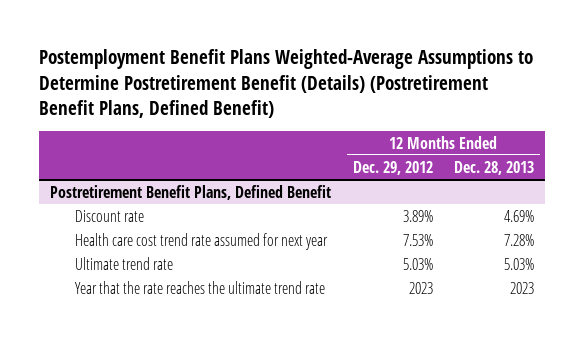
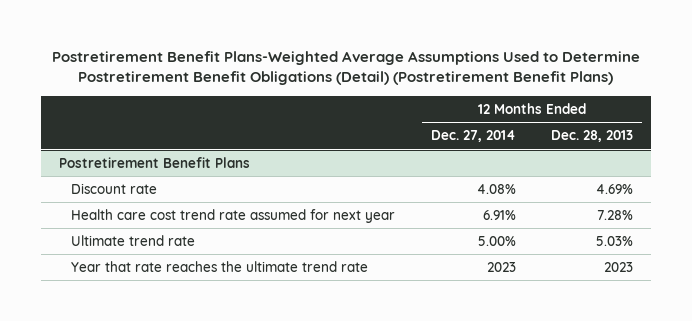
[39,49,534,118] Postemployment Benefit Plans Weighted-Average Assumptions to Determine Postretirement Benefit (Details) (Postretirement Benefit Plans, Defined Benefit) -> [52,50,641,86] Postretirement Benefit Plans-Weighted Average Assumptions Used to Determine Postretirement Benefit Obligations (Detail) (Postretirement Benefit Plans)
[352,160,433,175] Dec. 29, 2012 -> none
none -> [430,130,516,143] Dec. 27, 2014
[50,184,332,200] Postretirement Benefit Plans, Defined Benefit -> [59,156,251,168] Postretirement Benefit Plans
[74,280,325,294] Year that the rate reaches the ultimate trend rate -> [70,260,368,272] Year that rate reaches the ultimate trend rate

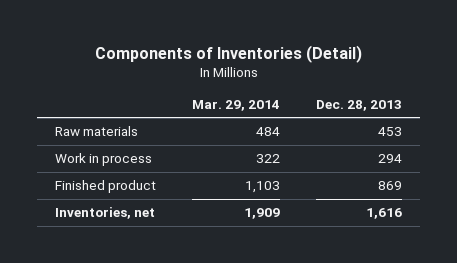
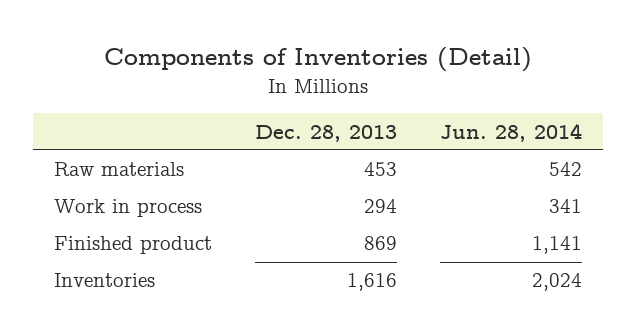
[192,99,281,111] Mar. 29, 2014 -> none
none -> [439,122,582,142] Jun. 28, 2014
[55,207,156,220] Inventories, net -> [54,273,156,288] Inventories

